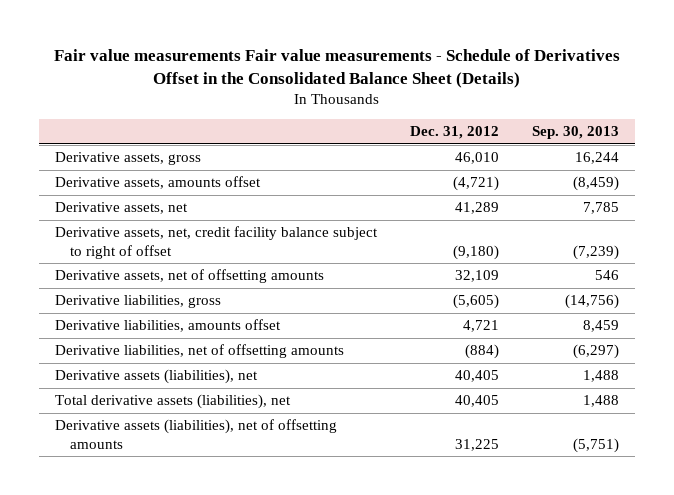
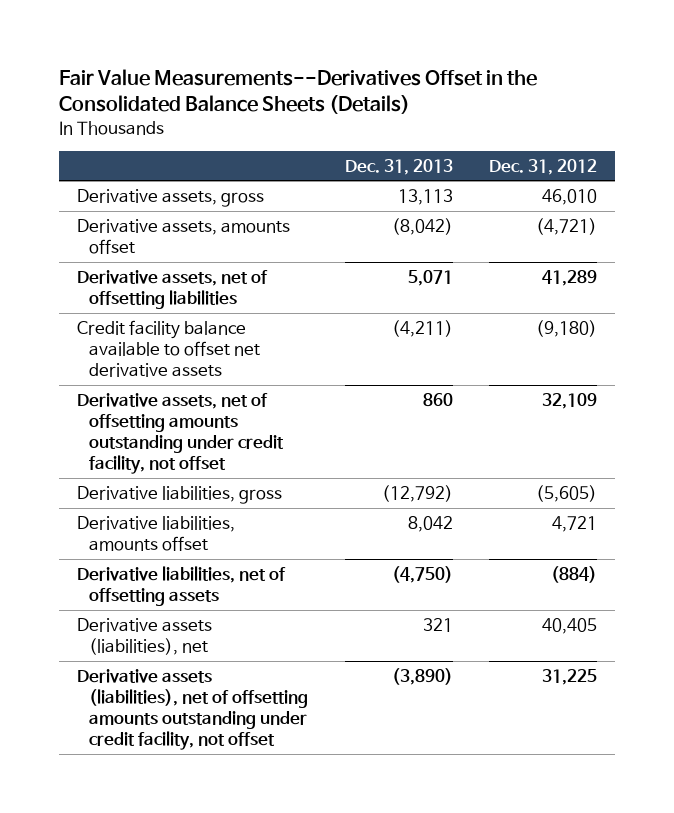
[53,49,620,89] Fair value measurements Fair value measurements - Schedule of Derivatives Offset in the Consolidated Balance Sheet (Details) -> [58,68,537,114] Fair Value Measurements--Derivatives Offset in the Consolidated Balance Sheets (Details)
[531,126,619,140] Sep. 30, 2013 -> none
none -> [344,158,453,175] Dec. 31, 2013
[54,202,188,215] Derivative assets, net -> [76,269,268,310] Derivative assets, net of offsetting liabilities
[54,226,378,259] Derivative assets, net, credit facility balance subject to right of offset -> [76,319,261,378] Credit facility balance available to offset net derivative assets
[54,269,324,284] Derivative assets, net of offsetting amounts -> [76,392,285,475] Derivative assets, net of offsetting amounts outstanding under credit facility, not offset
[54,344,344,359] Derivative liabilities, net of offsetting amounts -> [76,565,286,607] Derivative liabilities, net of offsetting assets
[54,394,291,410] Total derivative assets (liabilities), net -> none
[54,419,337,449] Derivative assets (liabilities), net of offsetting amounts -> [76,668,309,751] Derivative assets (liabilities), net of offsetting amounts outstanding under credit facility, not offset

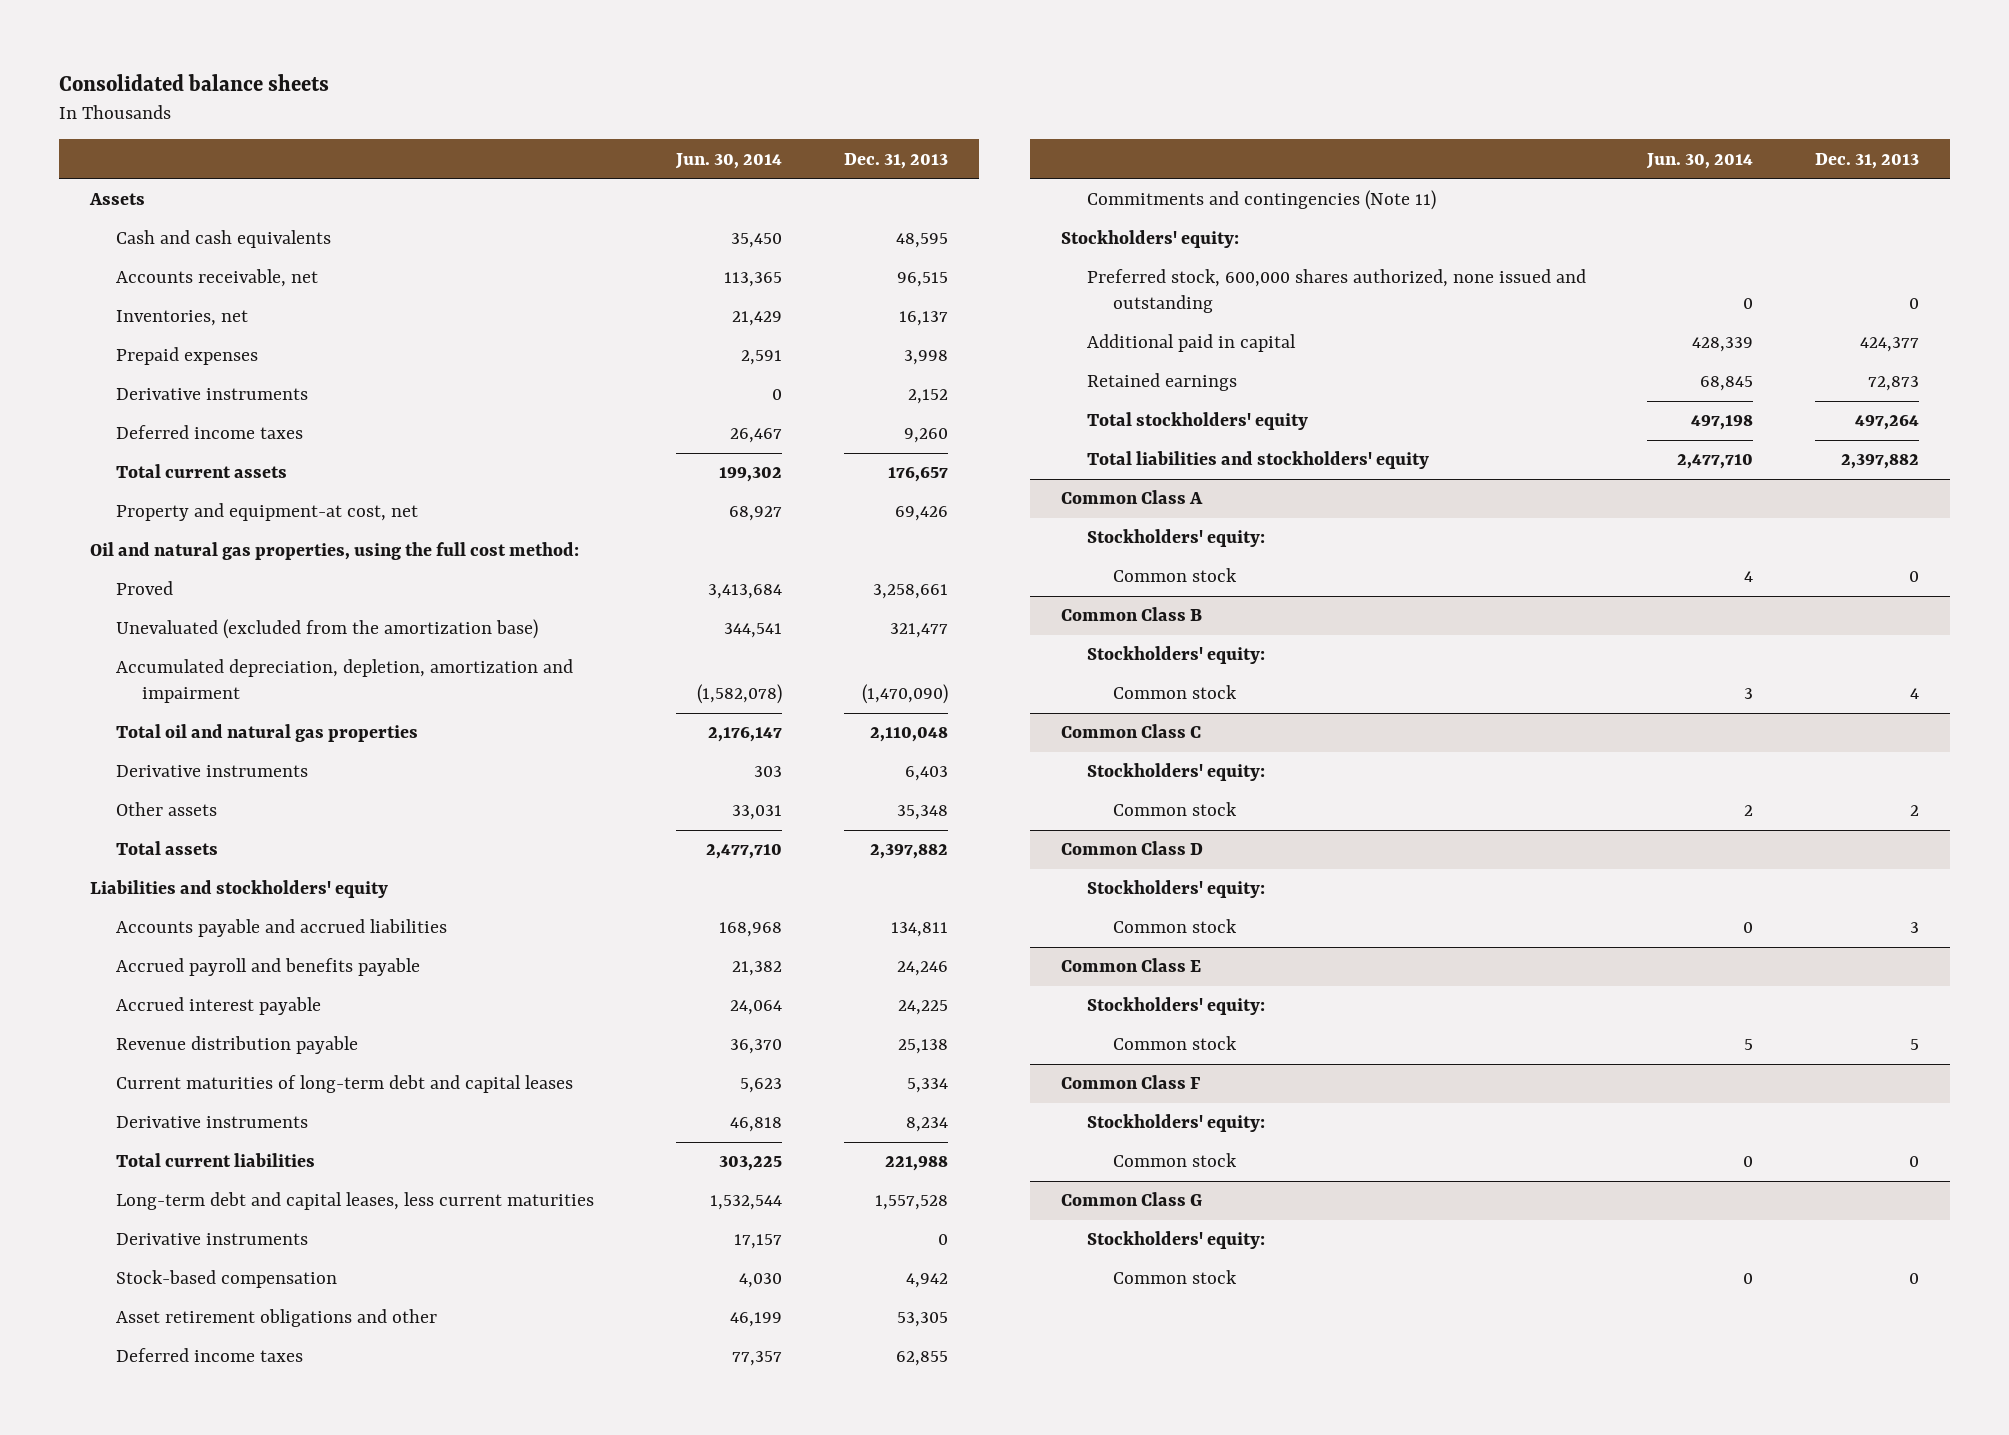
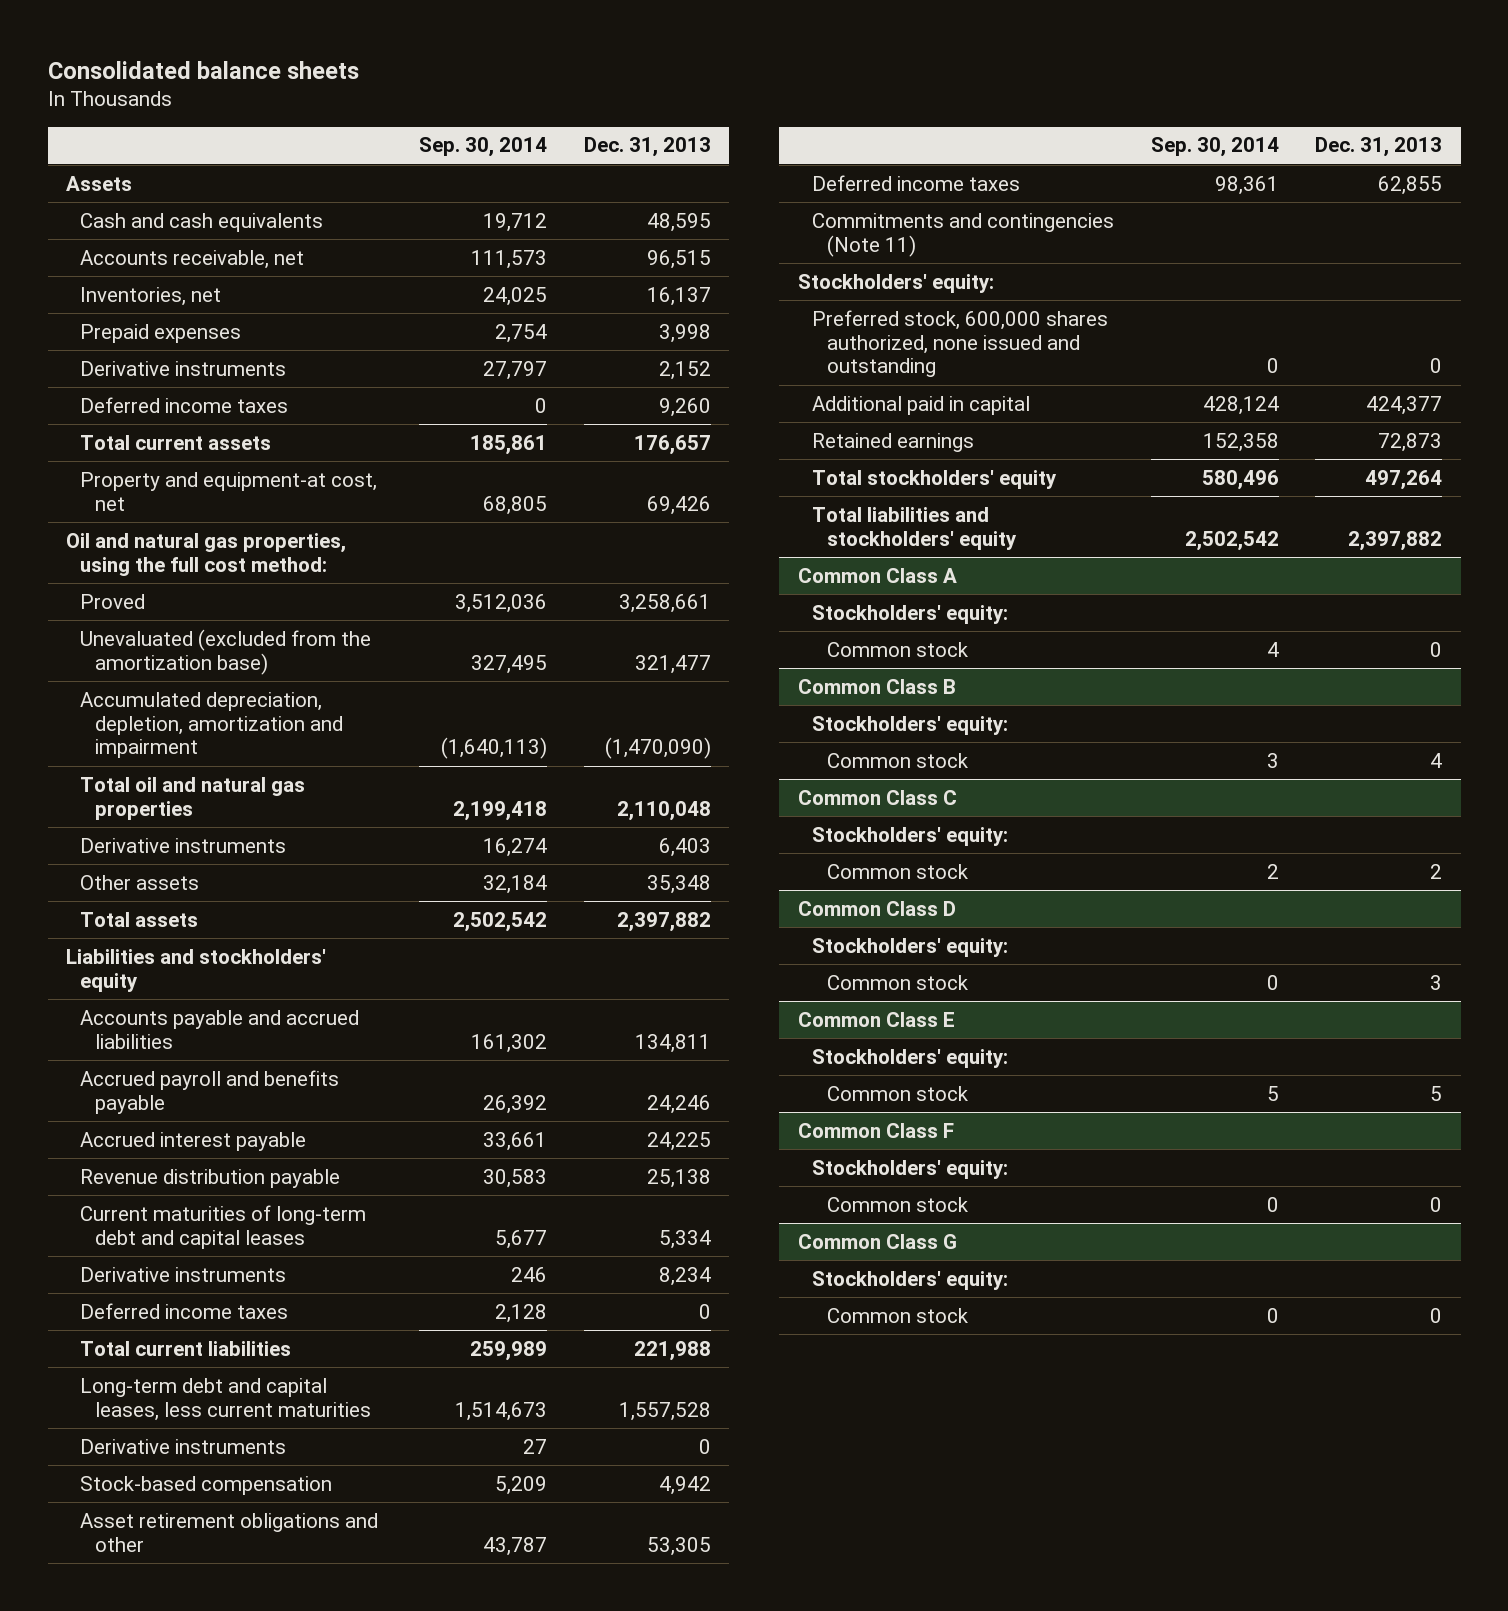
[675,152,783,169] Jun. 30, 2014 -> none
none -> [418,137,547,158] Sep. 30, 2014
none -> [80,1302,289,1319] Deferred income taxes

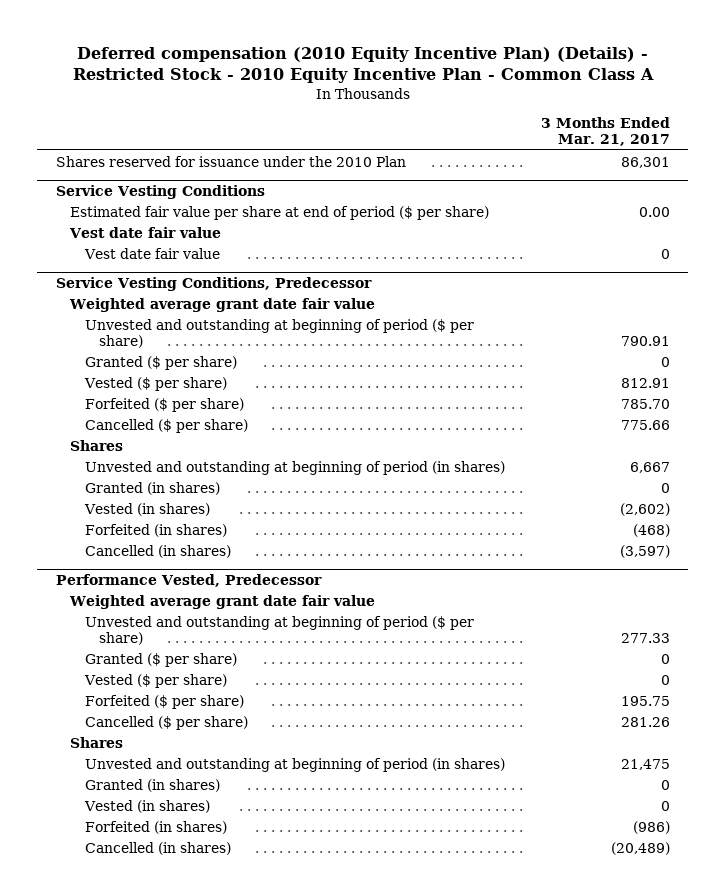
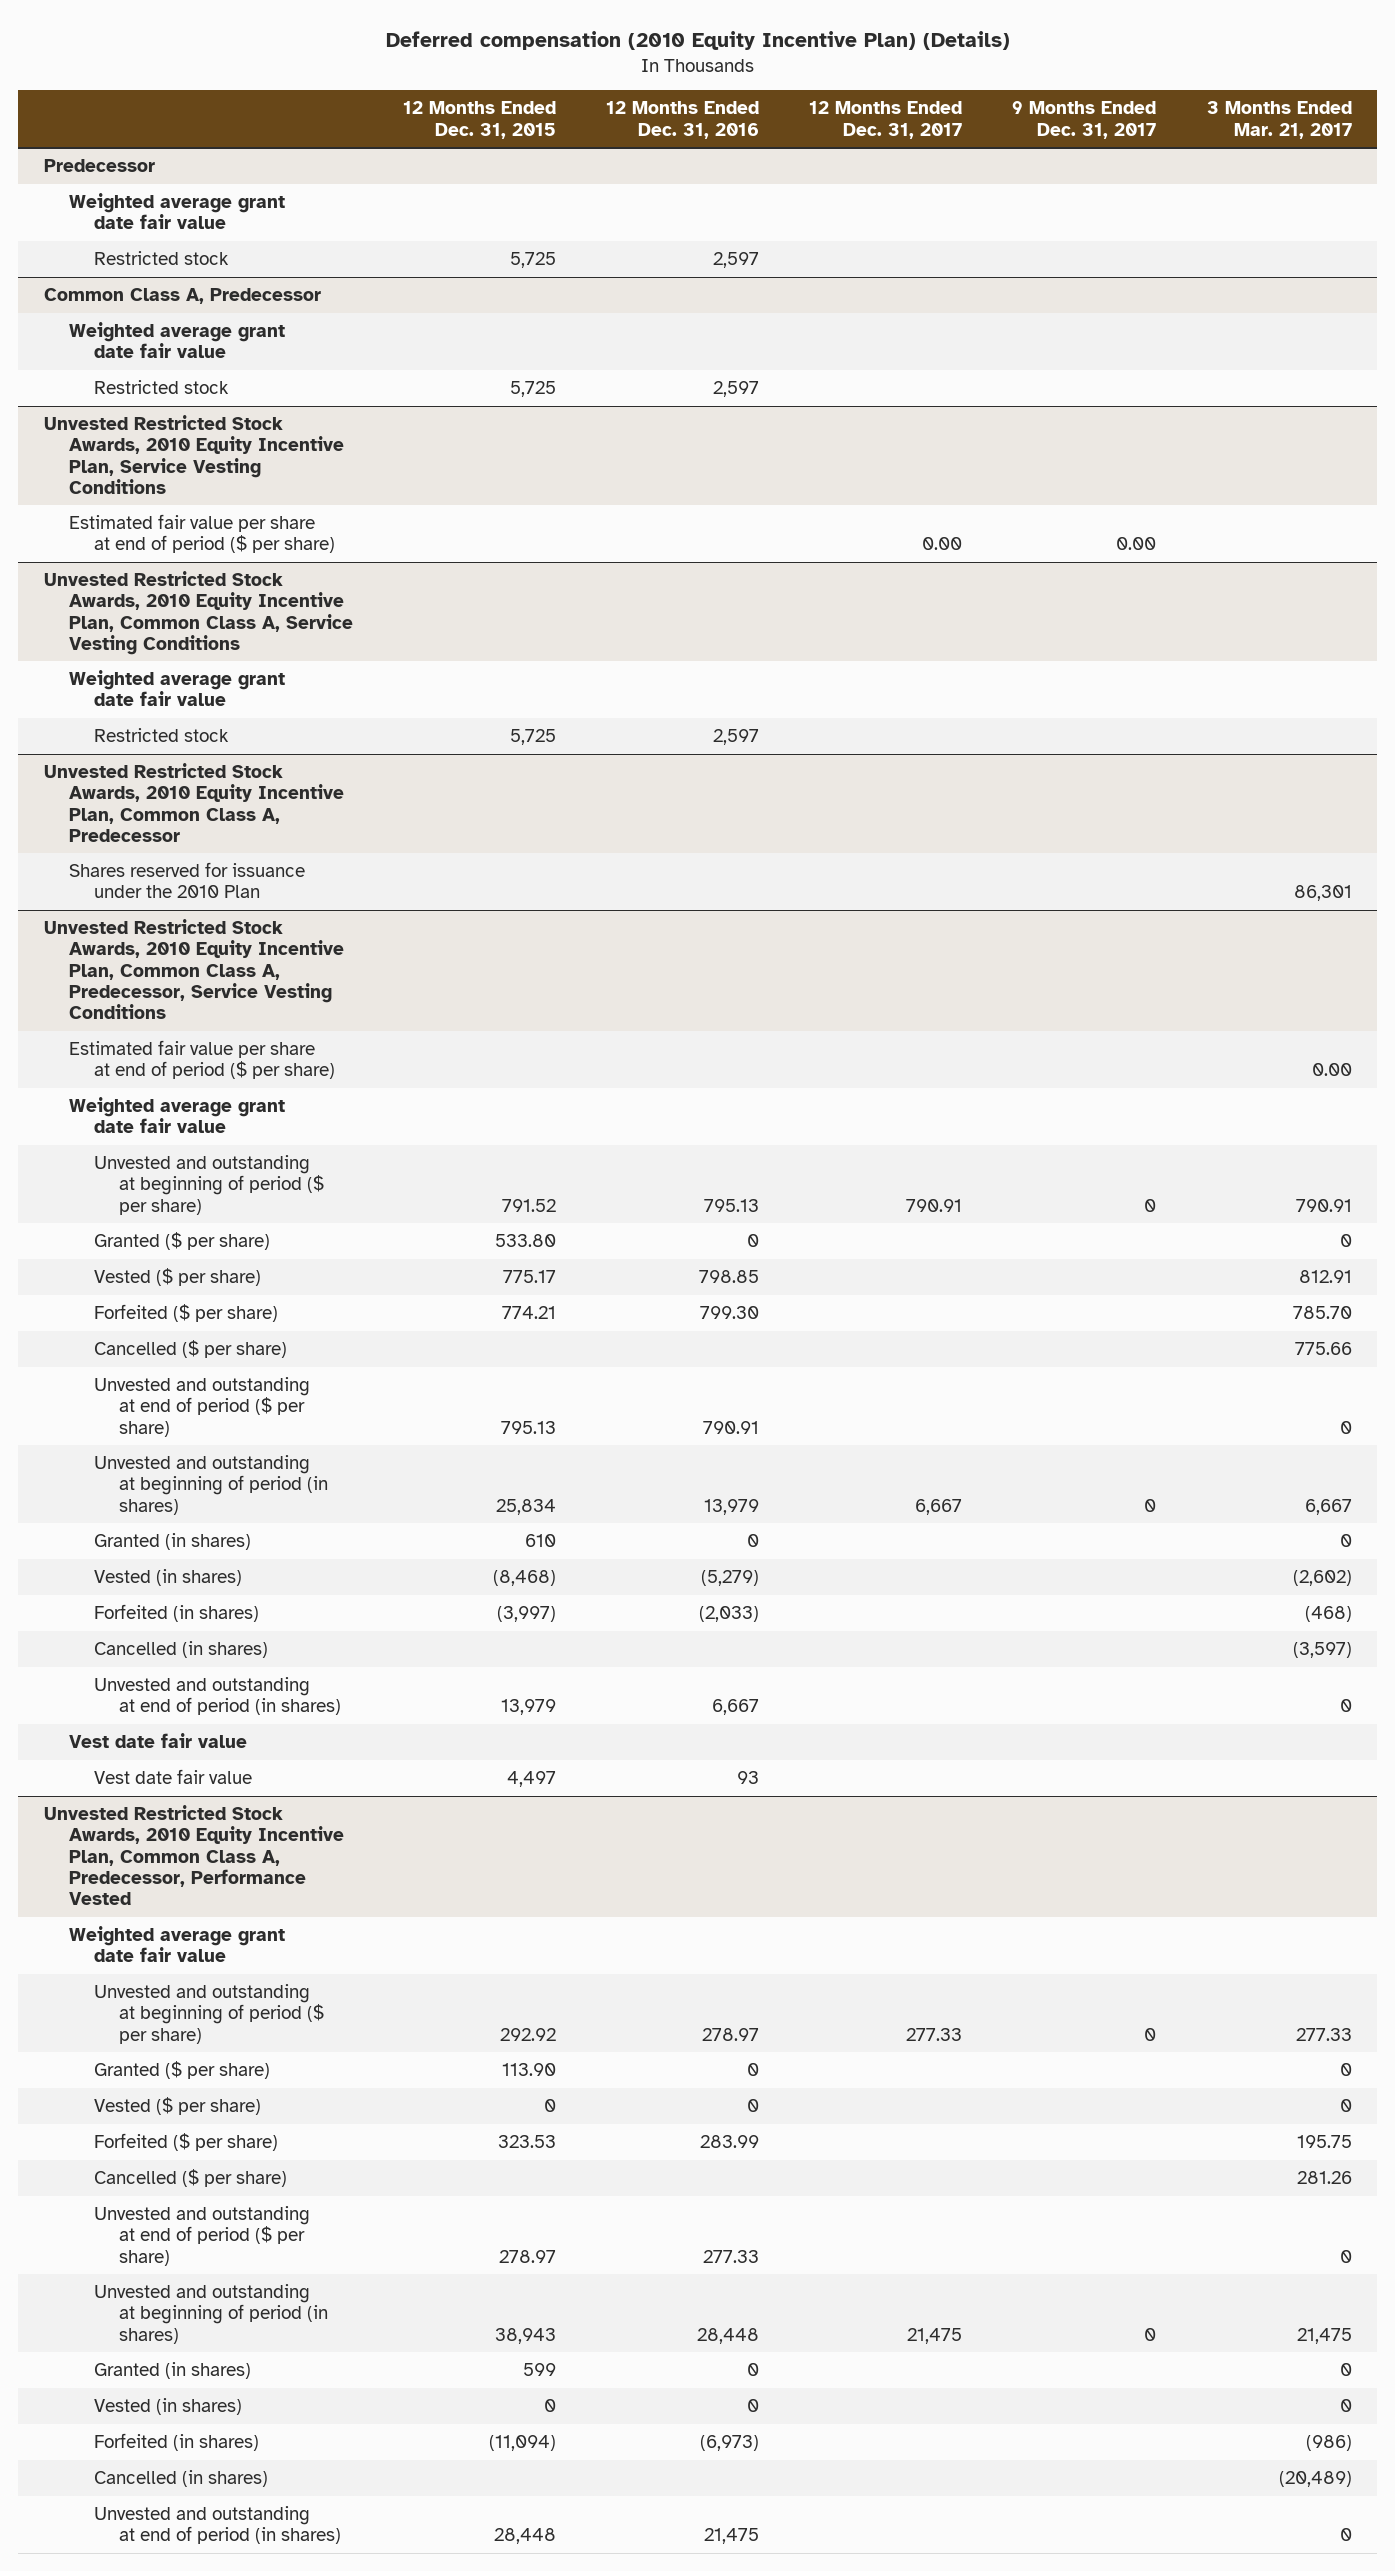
[72,46,654,84] Deferred compensation (2010 Equity Incentive Plan) (Details) - Restricted Stock - 2010 Equity Incentive Plan - Common Class A -> [385,31,1010,51] Deferred compensation (2010 Equity Incentive Plan) (Details)
none -> [402,101,556,139] 12 Months Ended Dec. 31, 2015
none -> [606,101,760,139] 12 Months Ended Dec. 31, 2016
none -> [809,101,963,139] 12 Months Ended Dec. 31, 2017
none -> [1012,101,1157,139] 9 Months Ended Dec. 31, 2017
none -> [43,159,155,173] Predecessor
none -> [68,193,285,230] Weighted average grant date fair value
none -> [94,251,230,266] Restricted stock
none -> [43,288,321,305] Common Class A, Predecessor
none -> [68,322,285,359] Weighted average grant date fair value
none -> [94,380,230,395] Restricted stock
none -> [43,415,344,494] Unvested Restricted Stock Awards, 2010 Equity Incentive Plan, Service Vesting Conditions
none -> [68,514,336,554] Estimated fair value per share at end of period ($ per share)
none -> [43,571,353,655] Unvested Restricted Stock Awards, 2010 Equity Incentive Plan, Common Class A, Service Vesting Conditions
none -> [68,670,285,707] Weighted average grant date fair value
none -> [94,728,230,743] Restricted stock
none -> [43,763,344,842] Unvested Restricted Stock Awards, 2010 Equity Incentive Plan, Common Class A, Predecessor
[55,184,265,199] Service Vesting Conditions -> none
none -> [43,919,344,1019] Unvested Restricted Stock Awards, 2010 Equity Incentive Plan, Common Class A, Predecessor, Service Vesting Conditions
[69,226,222,238] Vest date fair value -> none
[83,247,220,259] Vest date fair value -> none
[55,276,372,291] Service Vesting Conditions, Predecessor -> none
[70,439,124,451] Shares -> none
none -> [94,1377,311,1437] Unvested and outstanding at end of period ($ per share)
[55,573,322,587] Performance Vested, Predecessor -> none
none -> [94,1677,342,1716] Unvested and outstanding at end of period (in shares)
none -> [68,1733,247,1749] Vest date fair value
none -> [94,1769,253,1785] Vest date fair value
none -> [43,1805,344,1905] Unvested Restricted Stock Awards, 2010 Equity Incentive Plan, Common Class A, Predecessor, Performance Vested
[70,736,124,748] Shares -> none
none -> [94,2206,311,2266] Unvested and outstanding at end of period ($ per share)
none -> [94,2506,342,2545] Unvested and outstanding at end of period (in shares)

